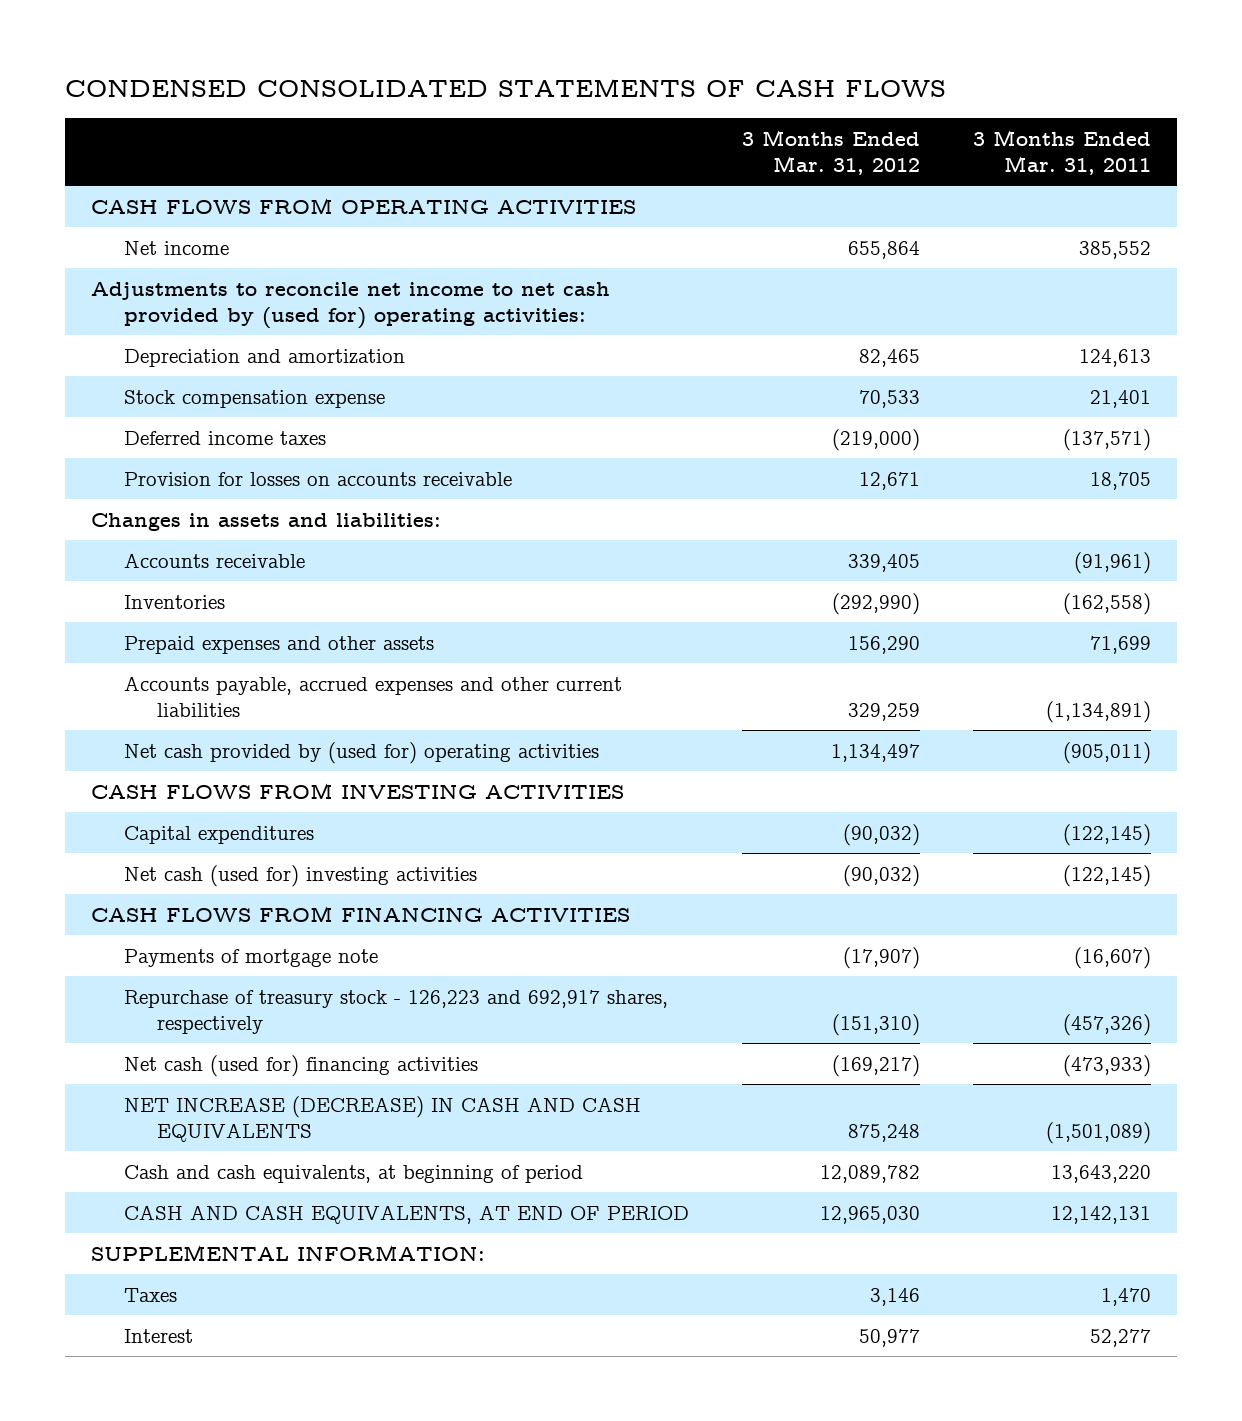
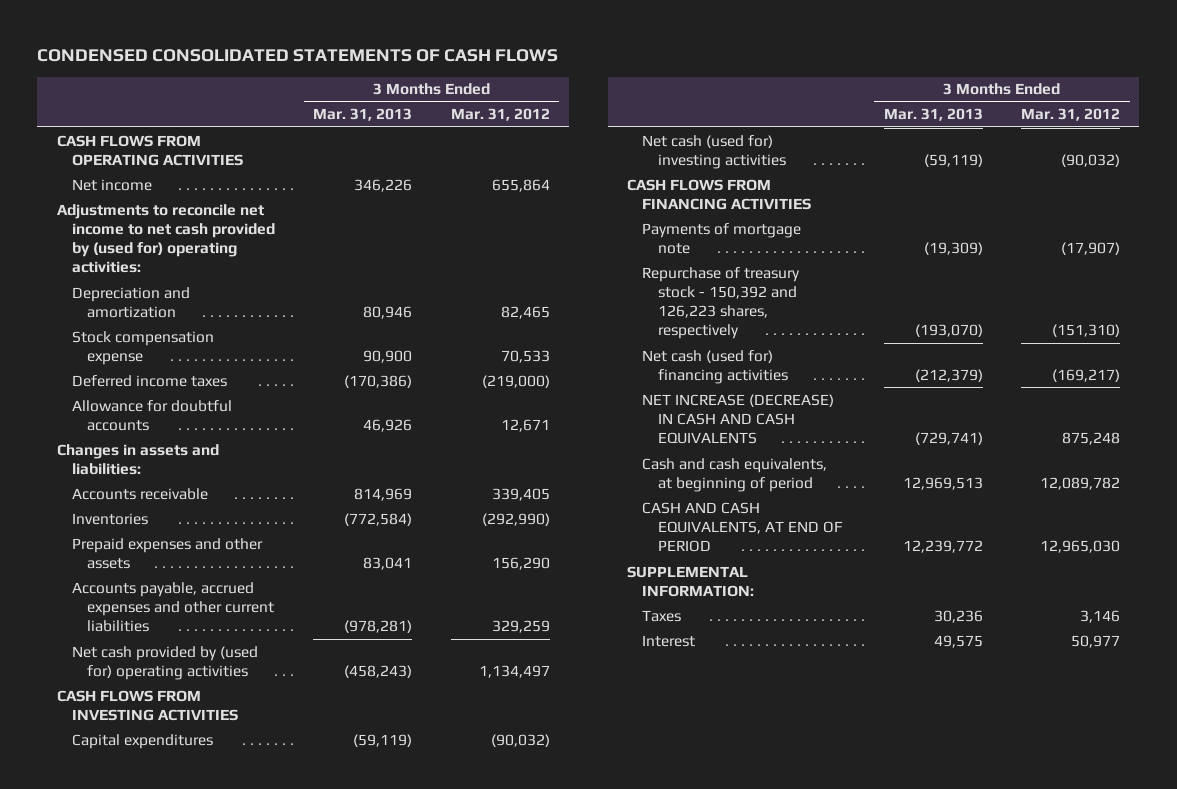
[972,130,1151,176] 3 Months Ended Mar. 31, 2011 -> none
none -> [313,108,413,122] Mar. 31, 2013
[124,471,513,486] Provision for losses on accounts receivable -> [71,399,232,431] Allowance for doubtful accounts
[124,989,669,1034] Repurchase of treasury stock - 126,223 and 692,917 shares, respectively -> [642,266,801,340] Repurchase of treasury stock - 150,392 and 126,223 shares, respectively

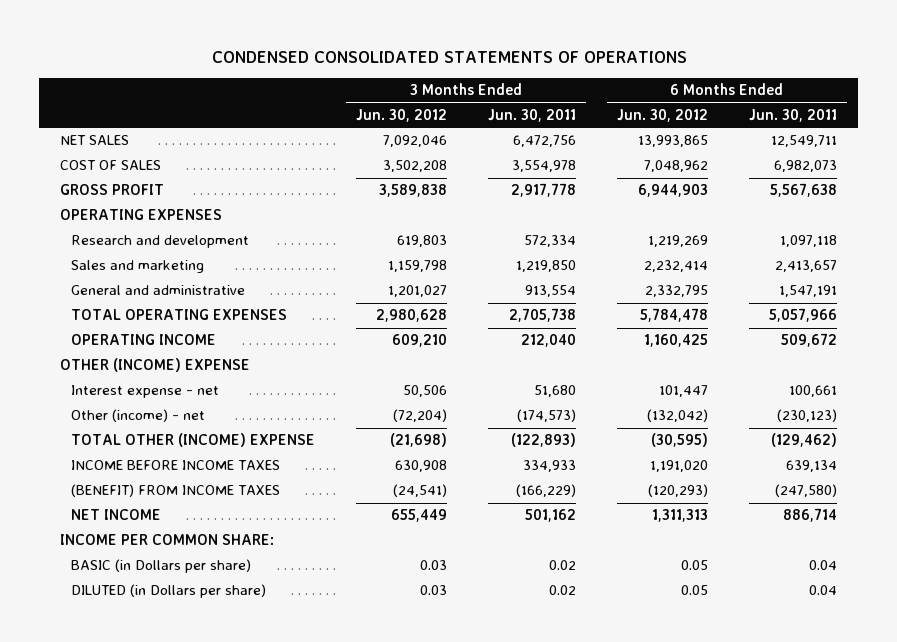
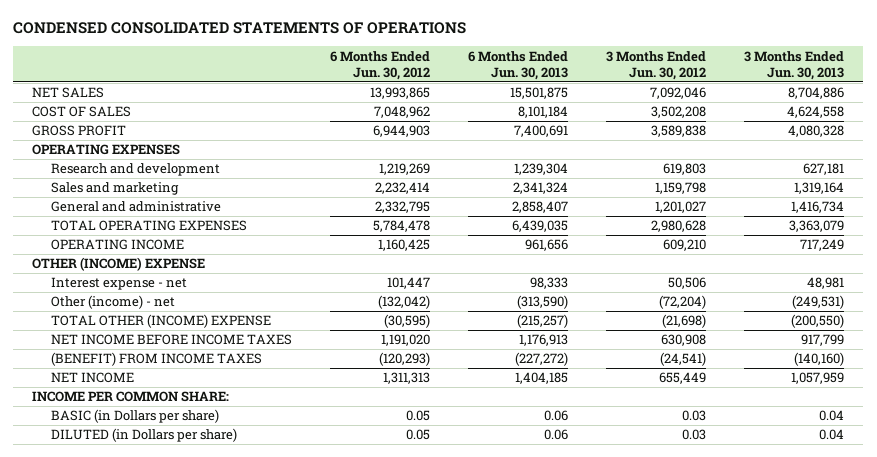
[488,108,577,122] Jun. 30, 2011 -> none
[749,108,838,122] Jun. 30, 2011 -> none
none -> [468,50,569,80] 6 Months Ended Jun. 30, 2013
none -> [744,50,845,80] 3 Months Ended Jun. 30, 2013
[71,460,281,471] INCOME BEFORE INCOME TAXES -> [51,334,293,346] NET INCOME BEFORE INCOME TAXES

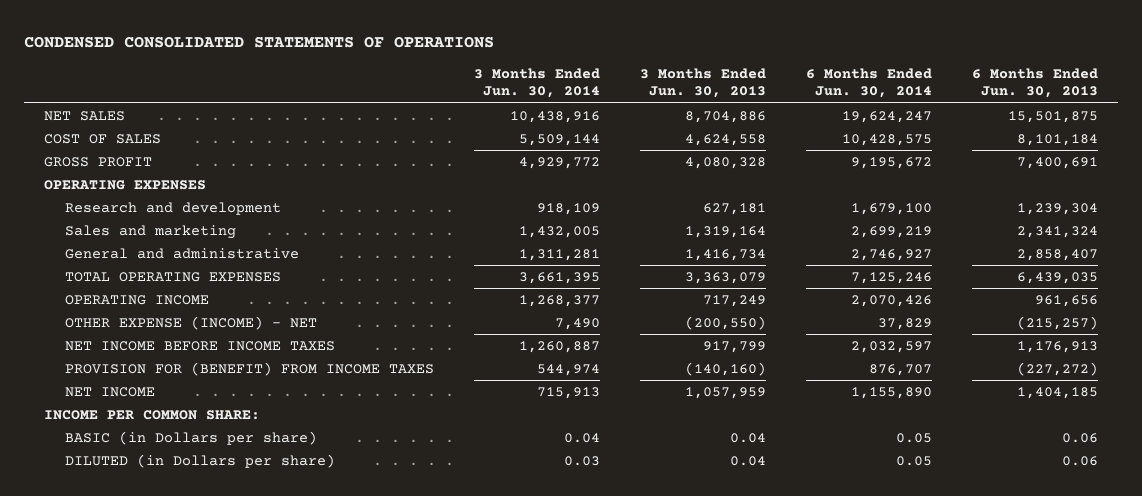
[330,50,431,80] 6 Months Ended Jun. 30, 2012 -> none
[606,50,707,80] 3 Months Ended Jun. 30, 2012 -> none
none -> [474,67,601,99] 3 Months Ended Jun. 30, 2014
none -> [806,67,933,99] 6 Months Ended Jun. 30, 2014
[32,257,206,272] OTHER (INCOME) EXPENSE -> none
[51,277,188,291] Interest expense - net -> none
[51,295,176,310] Other (income) - net -> none
[51,314,272,329] TOTAL OTHER (INCOME) EXPENSE -> [65,315,318,330] OTHER EXPENSE (INCOME) - NET
[51,352,263,367] (BENEFIT) FROM INCOME TAXES -> [65,361,435,376] PROVISION FOR (BENEFIT) FROM INCOME TAXES

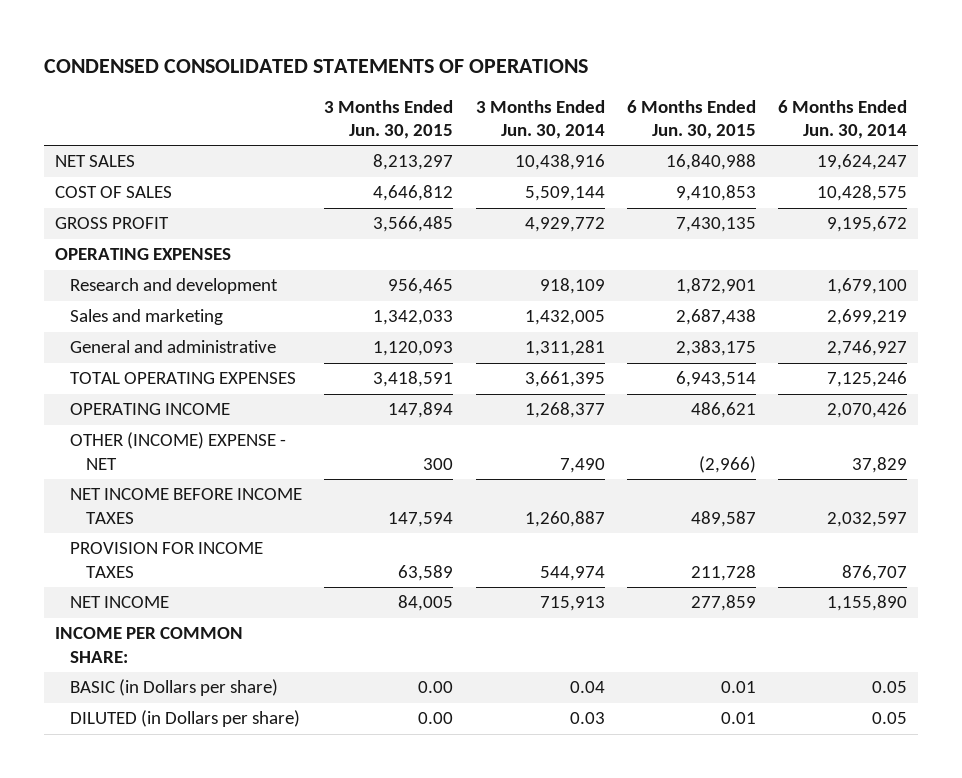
[640,67,767,99] 3 Months Ended Jun. 30, 2013 -> none
[972,67,1099,99] 6 Months Ended Jun. 30, 2013 -> none
none -> [324,99,454,139] 3 Months Ended Jun. 30, 2015
none -> [626,99,756,139] 6 Months Ended Jun. 30, 2015
[65,315,318,330] OTHER EXPENSE (INCOME) - NET -> [70,432,287,470] OTHER (INCOME) EXPENSE - NET
[65,361,435,376] PROVISION FOR (BENEFIT) FROM INCOME TAXES -> [70,542,264,578] PROVISION FOR INCOME TAXES

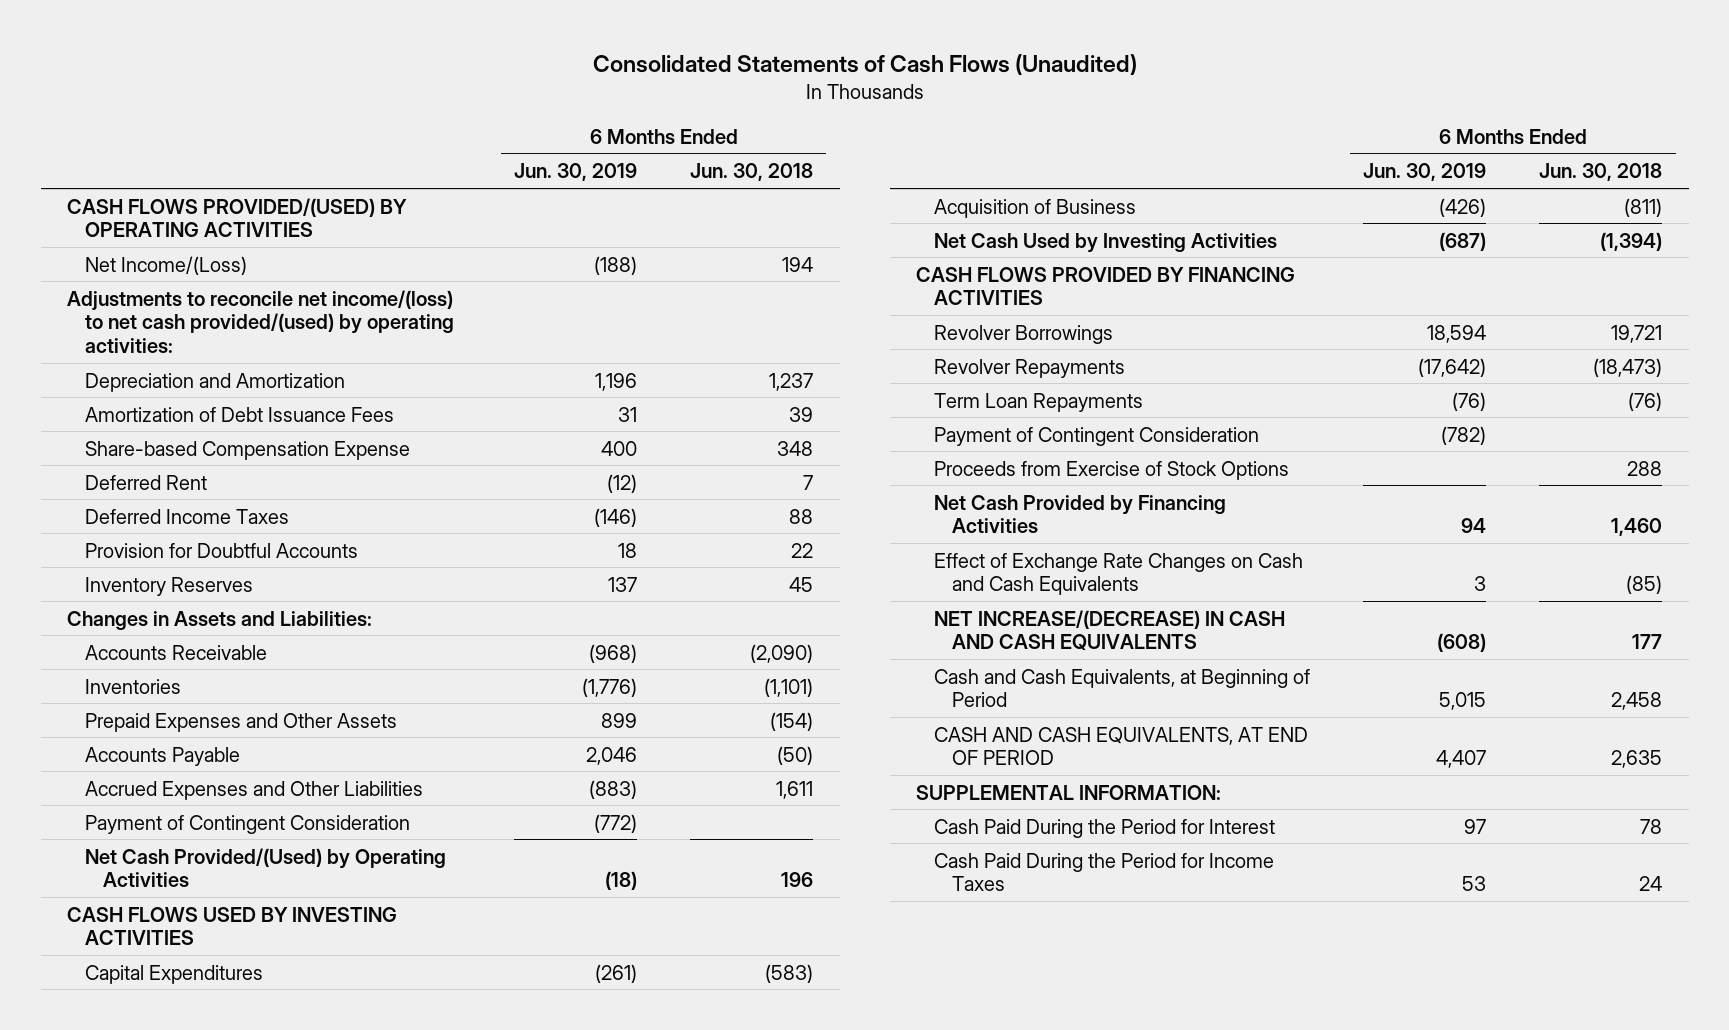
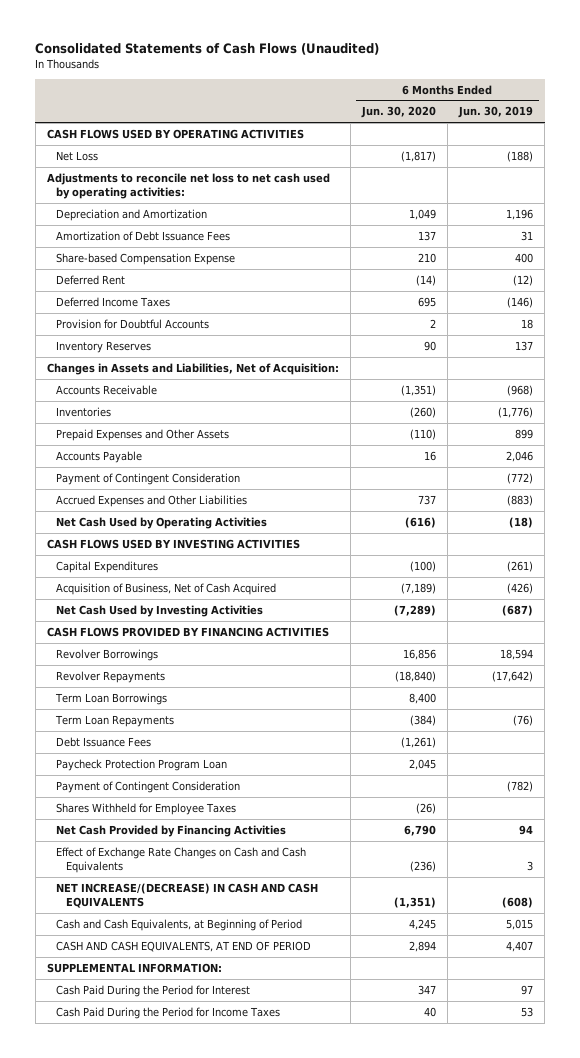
[690,163,814,182] Jun. 30, 2018 -> none
none -> [360,106,436,119] Jun. 30, 2020
[67,197,408,238] CASH FLOWS PROVIDED/(USED) BY OPERATING ACTIVITIES -> [46,128,304,139] CASH FLOWS USED BY OPERATING ACTIVITIES
[85,255,248,275] Net Income/(Loss) -> [56,150,99,161] Net Loss
[67,289,455,354] Adjustments to reconcile net income/(loss) to net cash provided/(used) by operating activities: -> [46,172,330,200] Adjustments to reconcile net loss to net cash used by operating activities:
[67,610,373,630] Changes in Assets and Liabilities: -> [46,362,339,375] Changes in Assets and Liabilities, Net of Acquisition:
[85,780,424,800] Accrued Expenses and Other Liabilities -> [56,494,248,507] Accrued Expenses and Other Liabilities
[85,847,447,888] Net Cash Provided/(Used) by Operating Activities -> [56,516,268,529] Net Cash Used by Operating Activities
[934,198,1137,218] Acquisition of Business -> [56,582,277,595] Acquisition of Business, Net of Cash Acquired
none -> [55,692,168,705] Term Loan Borrowings
none -> [56,736,152,747] Debt Issuance Fees
none -> [56,758,228,771] Paycheck Protection Program Loan
[934,460,1290,480] Proceeds from Exercise of Stock Options -> none
none -> [56,802,237,815] Shares Withheld for Employee Taxes

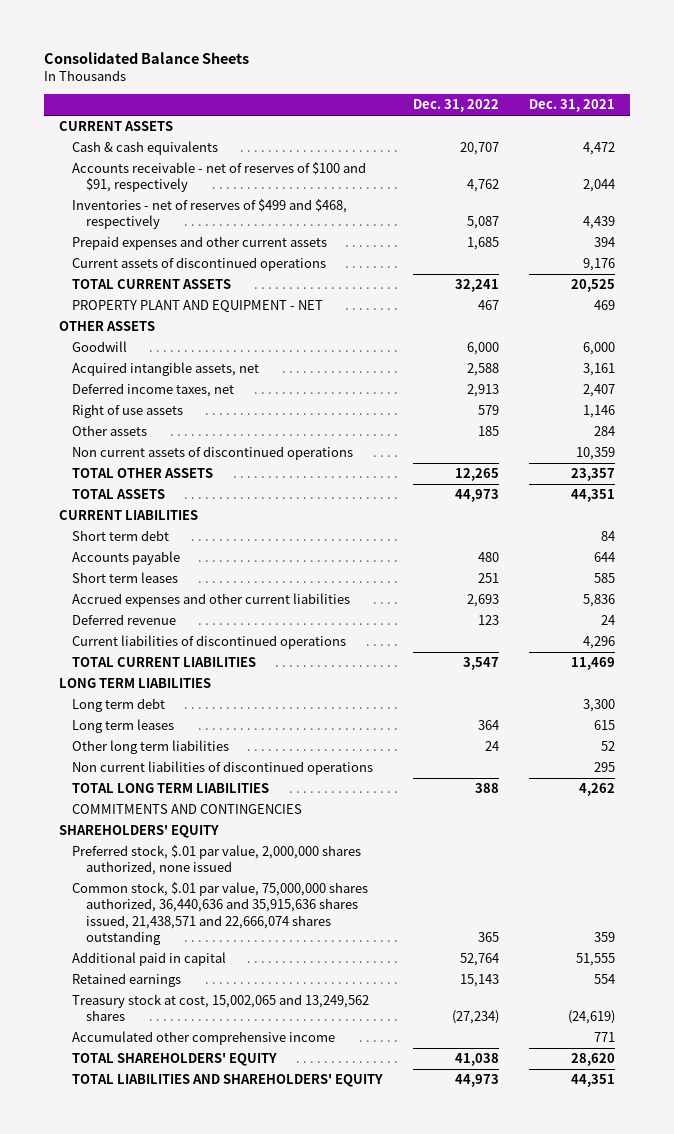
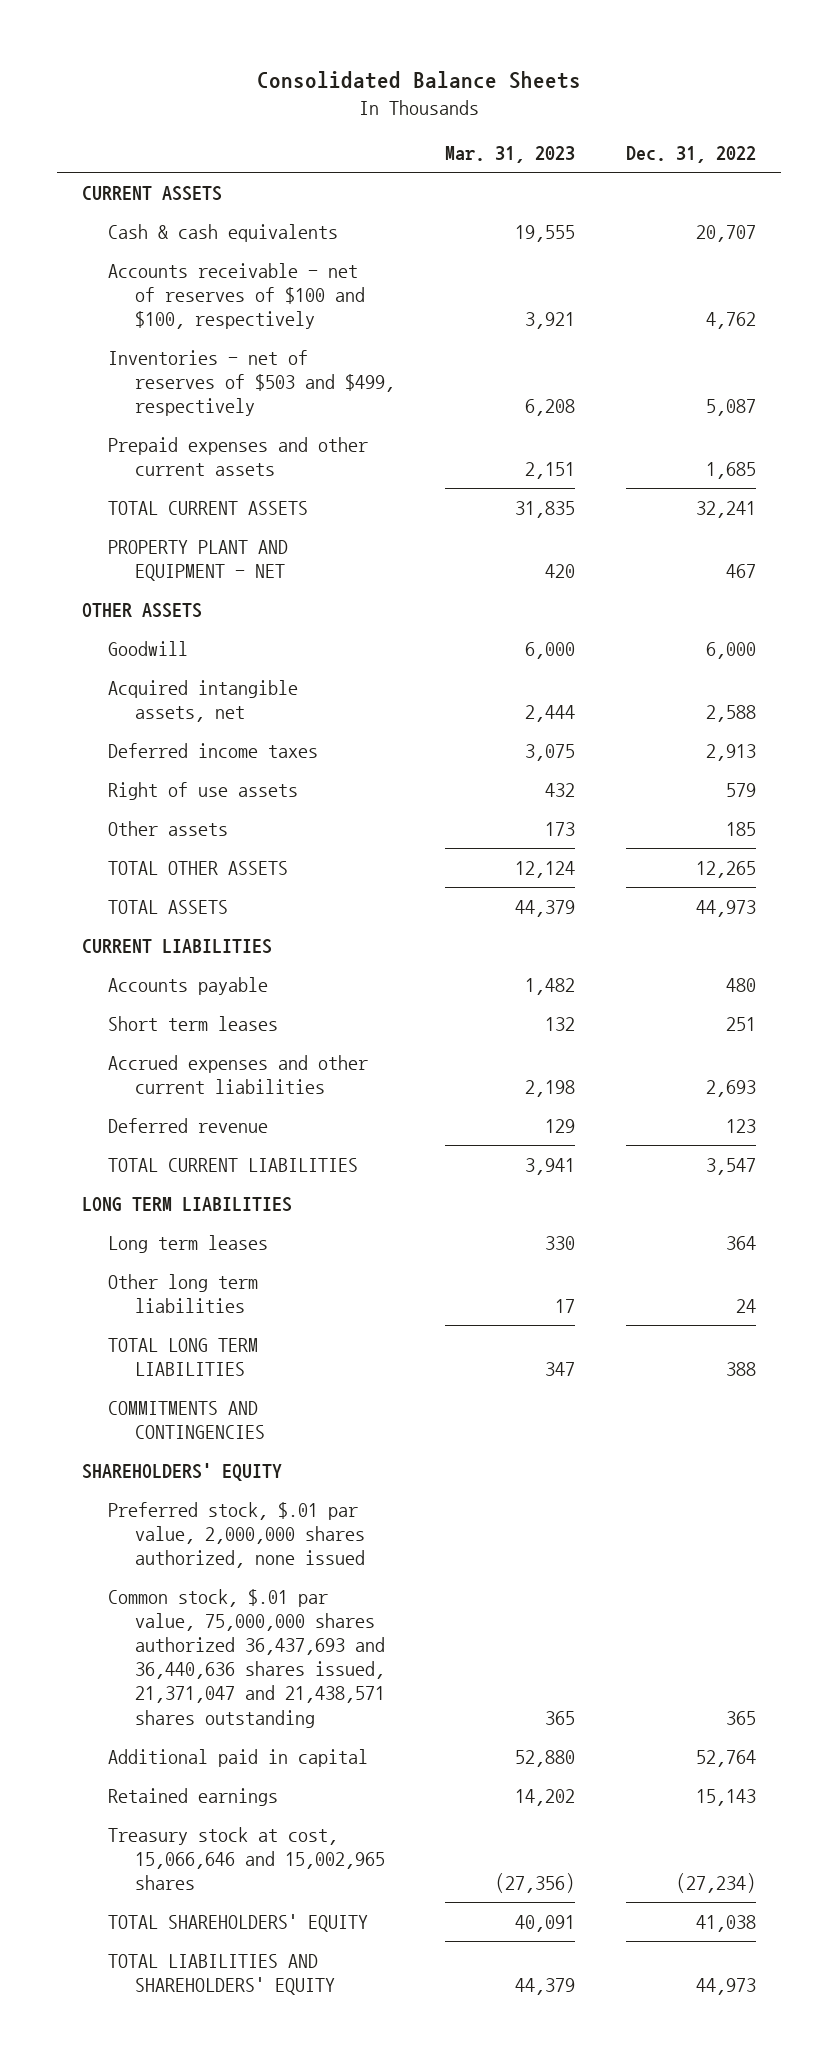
[529,99,616,113] Dec. 31, 2021 -> none
none -> [445,146,576,164] Mar. 31, 2023
[72,162,367,193] Accounts receivable - net of reserves of $100 and $91, respectively -> [108,262,365,329] Accounts receivable - net of reserves of $100 and $100, respectively
[72,199,348,230] Inventories - net of reserves of $499 and $468, respectively -> [108,349,395,416] Inventories - net of reserves of $503 and $499, respectively
[72,257,327,272] Current assets of discontinued operations -> none
[72,383,235,398] Deferred income taxes, net -> [108,742,319,758] Deferred income taxes
[72,446,354,461] Non current assets of discontinued operations -> none
[72,530,170,542] Short term debt -> none
[72,635,347,650] Current liabilities of discontinued operations -> none
[72,698,166,713] Long term debt -> none
[72,761,374,776] Non current liabilities of discontinued operations -> none
[72,882,369,945] Common stock, $.01 par value, 75,000,000 shares authorized, 36,440,636 and 35,915,636 shares issued, 21,438,571 and 22,666,074 shares outstanding -> [108,1588,385,1728] Common stock, $.01 par value, 75,000,000 shares authorized 36,437,693 and 36,440,636 shares issued, 21,371,047 and 21,438,571 shares outstanding
[72,1031,336,1046] Accumulated other comprehensive income -> none
[72,994,370,1022] Treasury stock at cost, 15,002,065 and 13,249,562 shares -> [108,1826,385,1890] Treasury stock at cost, 15,066,646 and 15,002,965 shares

